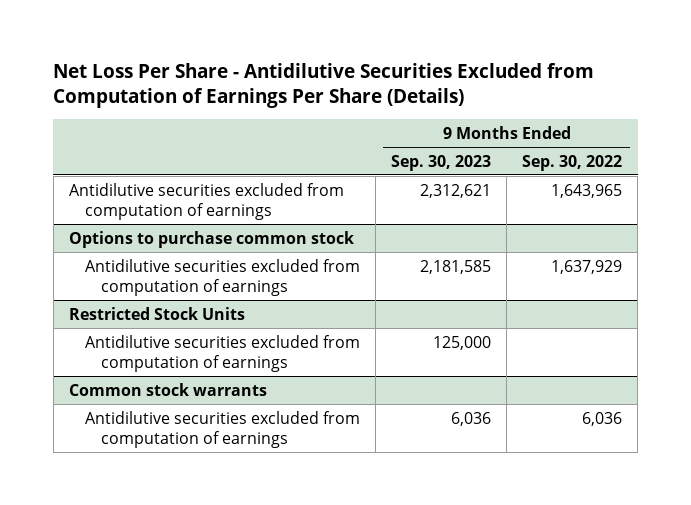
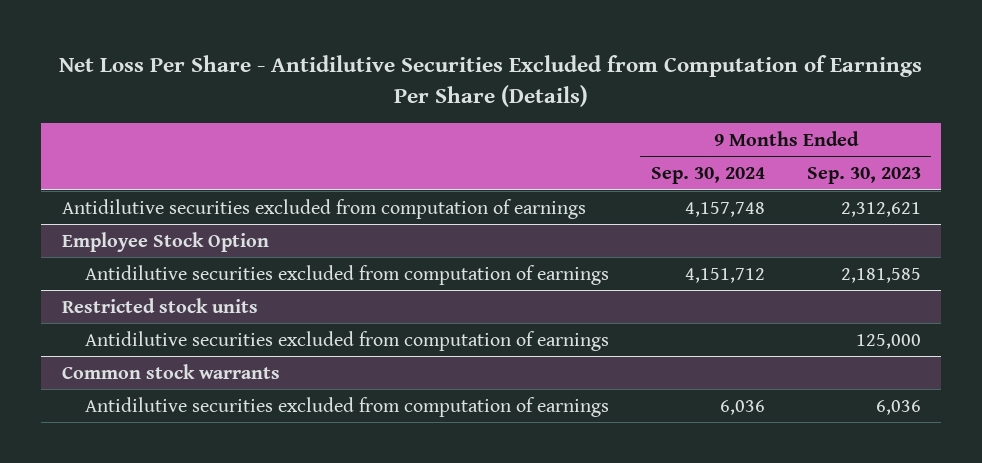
[522,154,623,171] Sep. 30, 2022 -> none
none -> [650,167,765,185] Sep. 30, 2024
[68,230,354,248] Options to purchase common stock -> [61,231,269,252] Employee Stock Option
[68,306,245,320] Restricted Stock Units -> [61,297,258,313] Restricted stock units

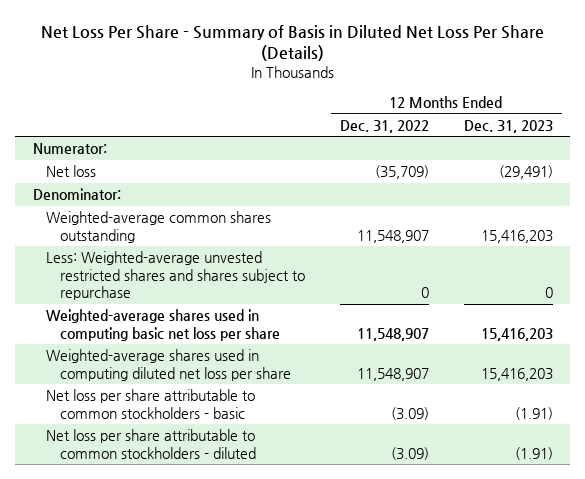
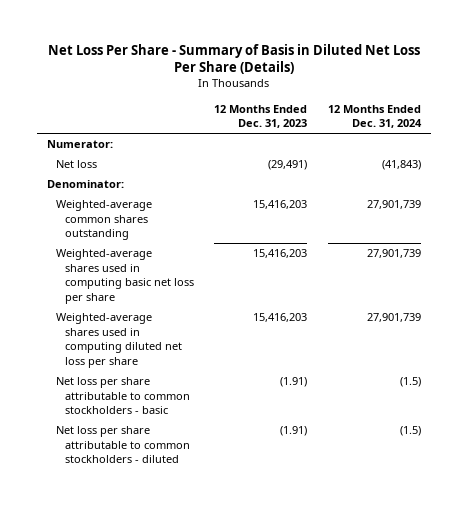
[339,119,429,133] Dec. 31, 2022 -> none
none -> [327,104,422,129] 12 Months Ended Dec. 31, 2024
[46,251,305,301] Less: Weighted-average unvested restricted shares and shares subject to repurchase -> none

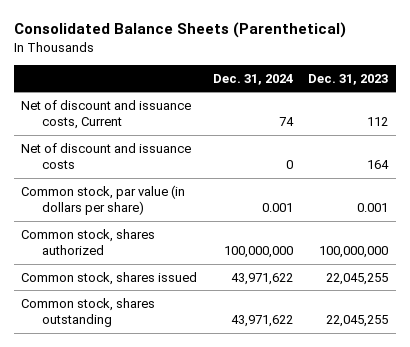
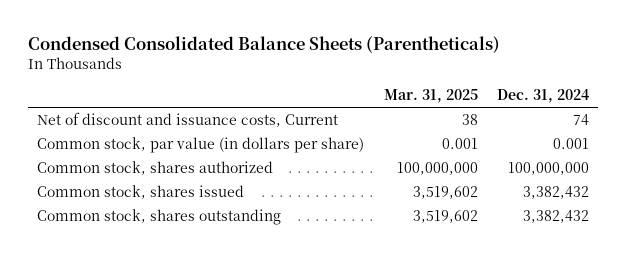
[13,22,346,39] Consolidated Balance Sheets (Parenthetical) -> [27,35,500,53] Condensed Consolidated Balance Sheets (Parentheticals)
[308,74,389,86] Dec. 31, 2023 -> none
none -> [383,89,478,104] Mar. 31, 2025
[21,142,192,170] Net of discount and issuance costs -> none
[230,272,293,285] 43,971,622 -> [522,186,589,200] 3,382,432
[230,315,293,328] 43,971,622 -> [522,210,589,224] 3,382,432

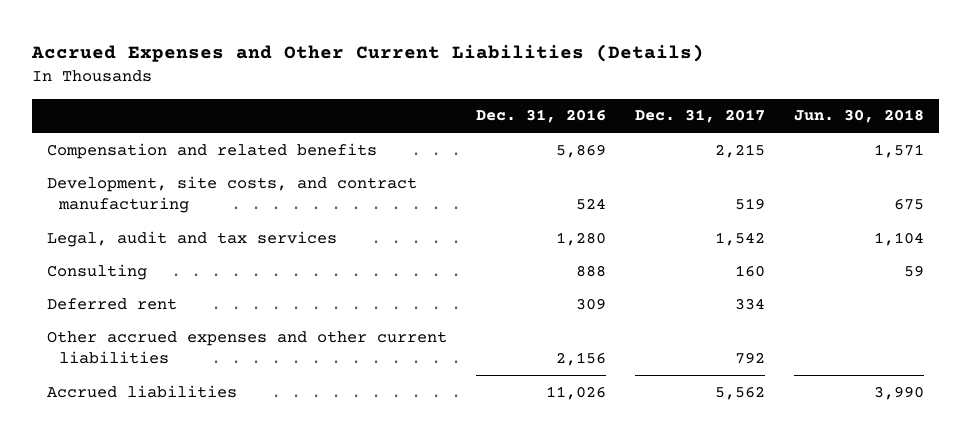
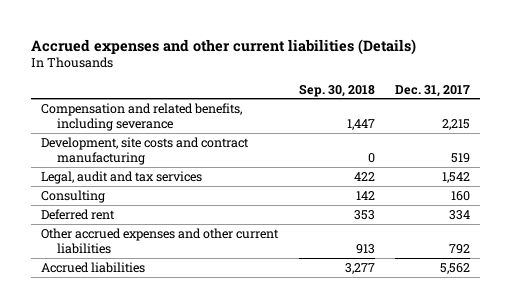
[30,44,704,63] Accrued Expenses and Other Current Liabilities (Details) -> [31,38,417,55] Accrued expenses and other current liabilities (Details)
[475,109,606,124] Dec. 31, 2016 -> none
[794,109,925,124] Jun. 30, 2018 -> none
none -> [298,83,375,97] Sep. 30, 2018
[46,142,377,159] Compensation and related benefits -> [41,102,243,131] Compensation and related benefits, including severance
[46,175,417,214] Development, site costs, and contract manufacturing -> [41,136,250,165] Development, site costs and contract manufacturing

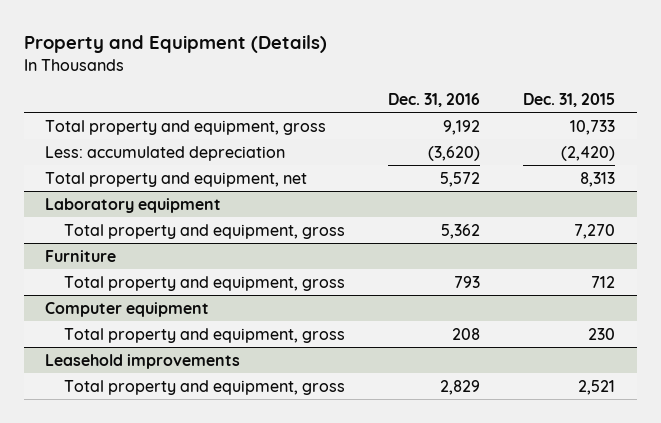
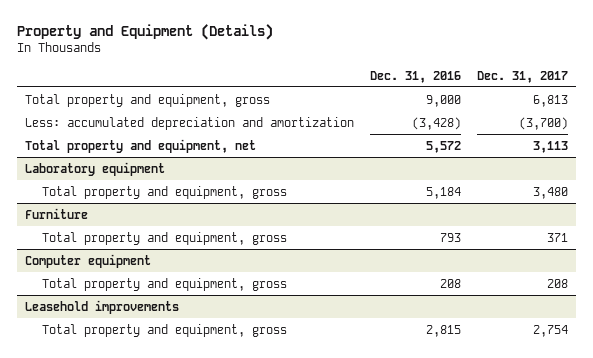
[523,93,616,108] Dec. 31, 2015 -> none
none -> [477,70,569,83] Dec. 31, 2017
[443,119,481,135] 9,192 -> [426,94,462,107] 9,000
[45,145,286,161] Less: accumulated depreciation -> [24,116,354,130] Less: accumulated depreciation and amortization
[428,145,481,161] (3,620) -> [412,116,462,130] (3,428)
[441,223,481,239] 5,362 -> [426,186,462,199] 5,184
[440,379,481,395] 2,829 -> [426,324,462,337] 2,815

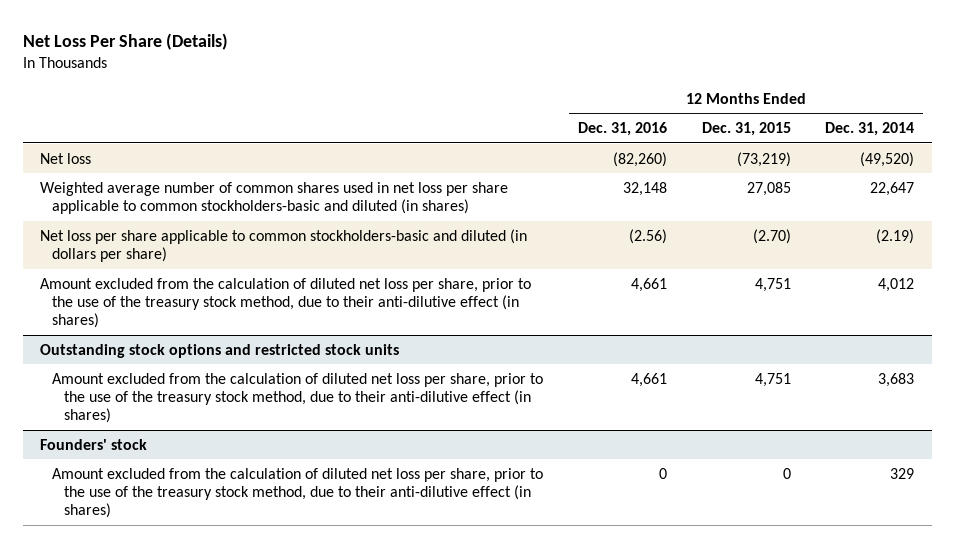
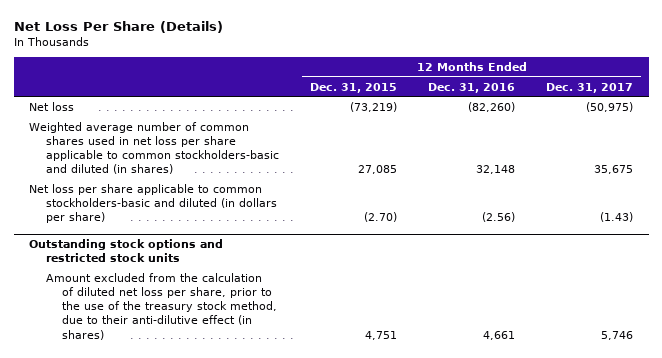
[825,122,915,137] Dec. 31, 2014 -> none
none -> [546,82,634,93] Dec. 31, 2017
[40,277,532,329] Amount excluded from the calculation of diluted net loss per share, prior to the use of the treasury stock method, due to their anti-dilutive effect (in shares) -> none
[40,438,148,450] Founders' stock -> none
[52,467,544,519] Amount excluded from the calculation of diluted net loss per share, prior to the use of the treasury stock method, due to their anti-dilutive effect (in shares) -> none

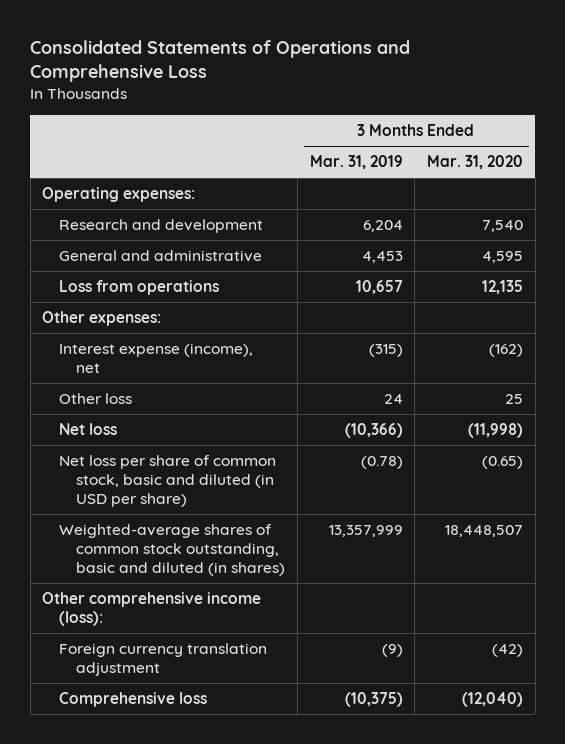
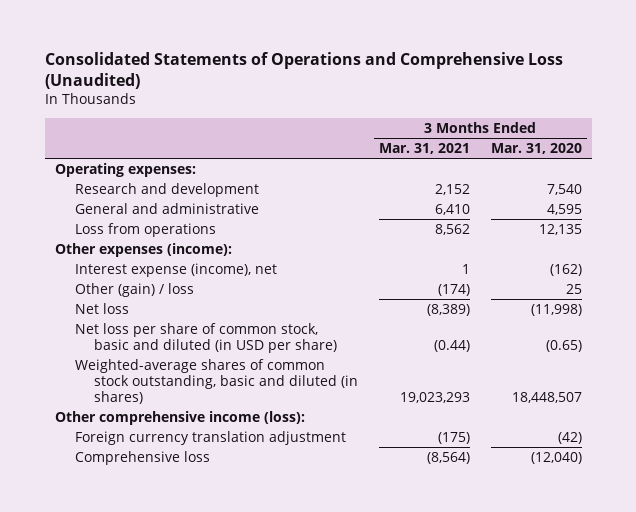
[30,40,411,83] Consolidated Statements of Operations and Comprehensive Loss -> [44,52,563,90] Consolidated Statements of Operations and Comprehensive Loss (Unaudited)
[309,155,403,170] Mar. 31, 2019 -> none
none -> [378,143,470,155] Mar. 31, 2021
[42,311,162,327] Other expenses: -> [54,242,232,257] Other expenses (income):
[59,393,133,405] Other loss -> [74,282,194,297] Other (gain) / loss

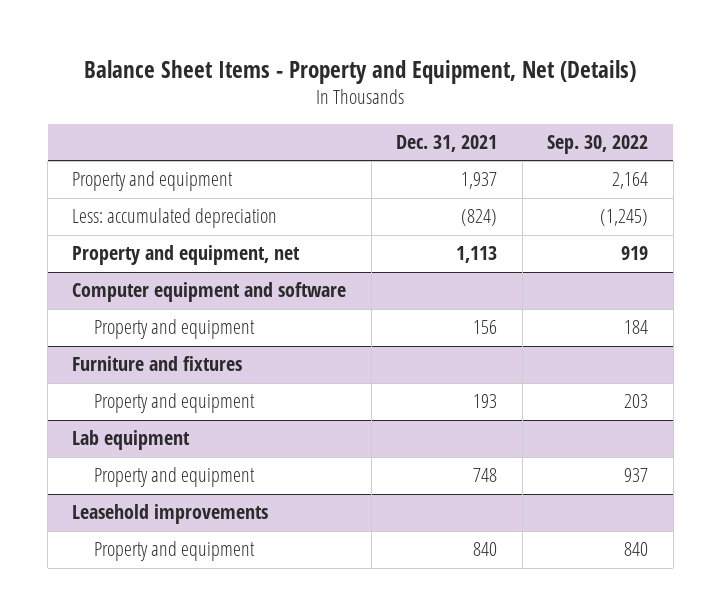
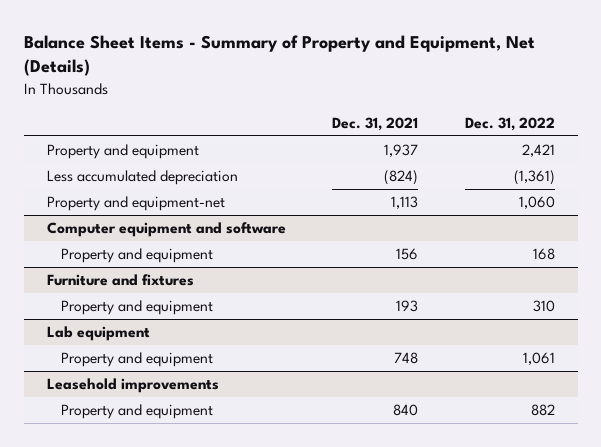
[84,59,637,84] Balance Sheet Items - Property and Equipment, Net (Details) -> [23,35,535,77] Balance Sheet Items - Summary of Property and Equipment, Net (Details)
[547,135,649,155] Sep. 30, 2022 -> none
none -> [464,116,555,131] Dec. 31, 2022
[72,208,278,229] Less: accumulated depreciation -> [46,170,238,186] Less accumulated depreciation
[72,245,301,266] Property and equipment, net -> [46,196,225,212] Property and equipment-net

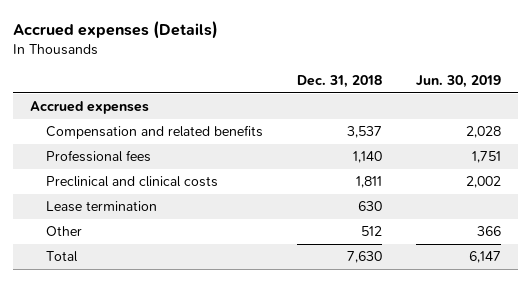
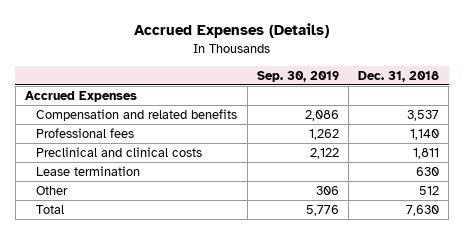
[12,20,218,39] Accrued expenses (Details) -> [134,23,330,39] Accrued Expenses (Details)
[416,75,502,89] Jun. 30, 2019 -> none
none -> [256,70,339,82] Sep. 30, 2019
[29,101,149,115] Accrued expenses -> [24,90,137,102] Accrued Expenses

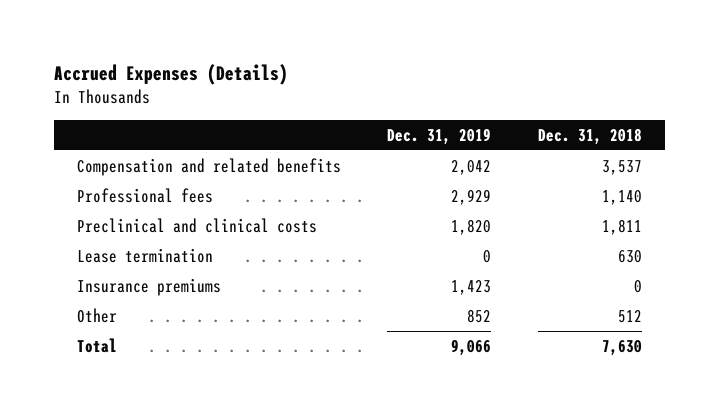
[256,70,339,82] Sep. 30, 2019 -> none
none -> [387,127,492,145] Dec. 31, 2019
[24,90,137,102] Accrued Expenses -> none
none -> [77,277,222,296] Insurance premiums

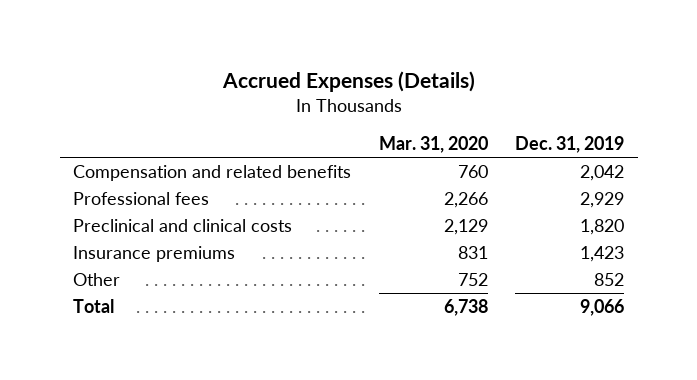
[537,127,642,145] Dec. 31, 2018 -> none
none -> [378,136,488,154] Mar. 31, 2020
[77,247,214,263] Lease termination -> none

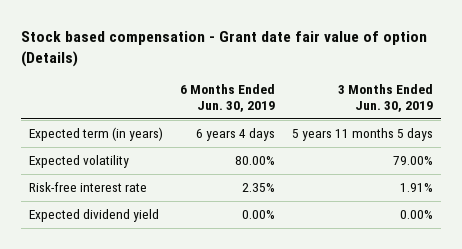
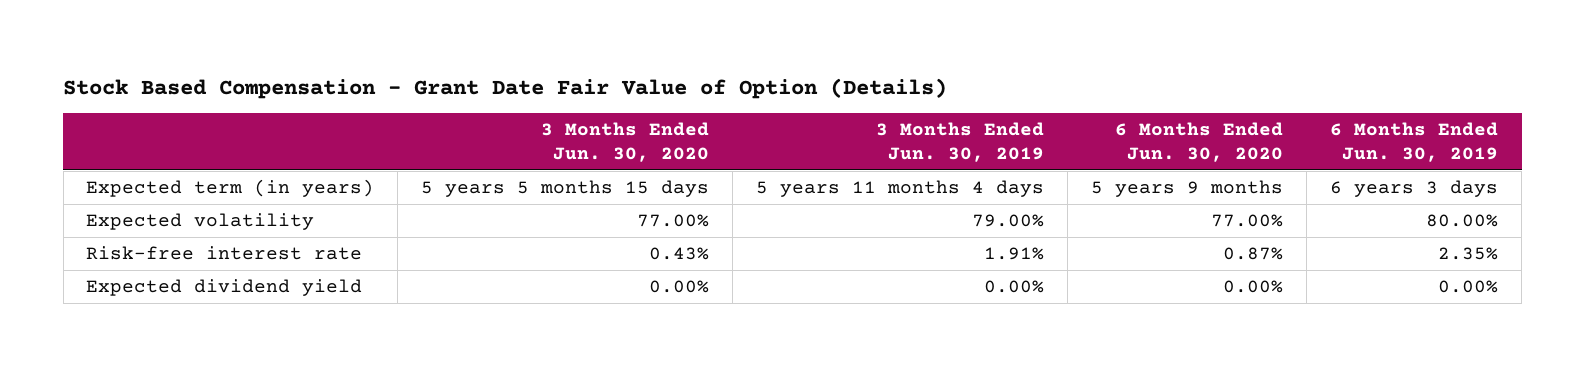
[21,31,428,67] Stock based compensation - Grant date fair value of option (Details) -> [63,77,948,99] Stock Based Compensation - Grant Date Fair Value of Option (Details)
none -> [541,122,710,162] 3 Months Ended Jun. 30, 2020
none -> [1115,122,1284,162] 6 Months Ended Jun. 30, 2020
[195,128,275,142] 6 years 4 days -> [1330,180,1499,198] 6 years 3 days
[291,128,433,142] 5 years 11 months 5 days -> [756,180,1045,198] 5 years 11 months 4 days

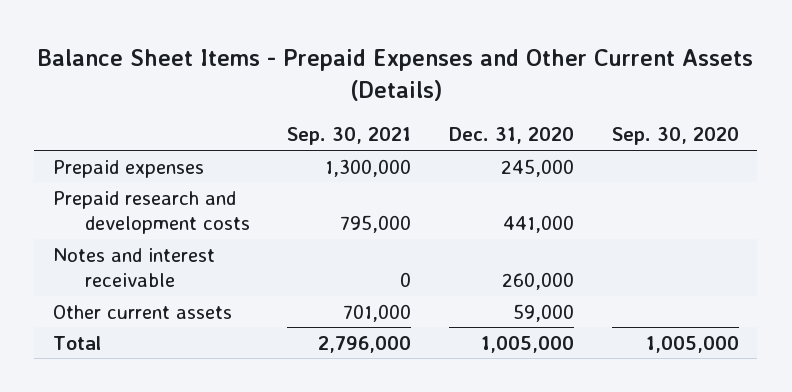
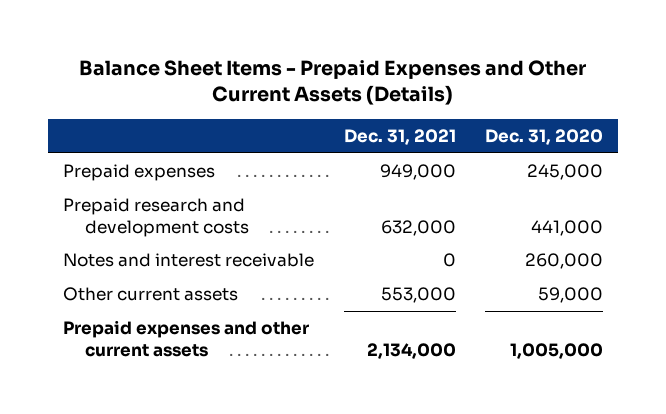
[287,127,412,146] Sep. 30, 2021 -> none
[611,127,739,146] Sep. 30, 2020 -> none
none -> [343,128,456,145] Dec. 31, 2021
[52,335,101,350] Total -> [62,320,309,357] Prepaid expenses and other current assets

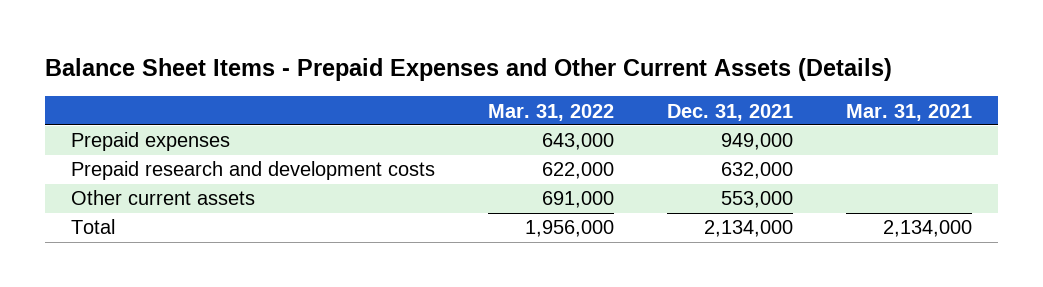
[485,128,604,145] Dec. 31, 2020 -> none
none -> [487,103,614,121] Mar. 31, 2022
none -> [845,103,972,121] Mar. 31, 2021
[62,253,314,268] Notes and interest receivable -> none
[62,320,309,357] Prepaid expenses and other current assets -> [71,219,116,235] Total

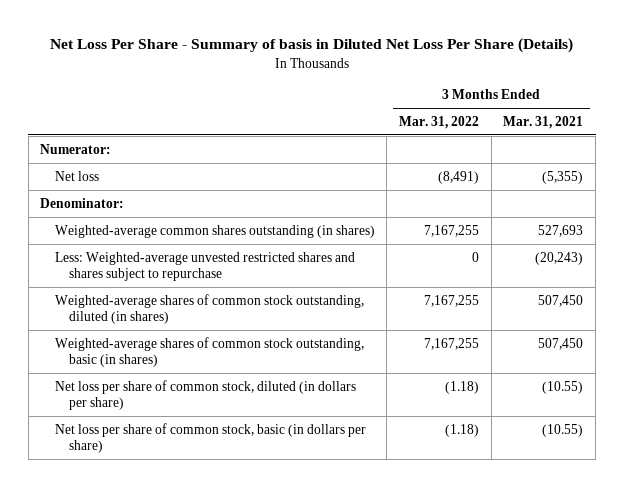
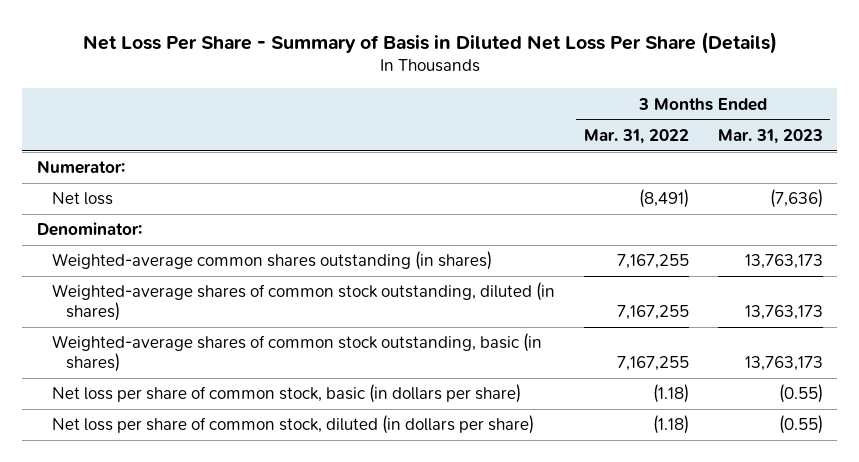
[49,38,573,54] Net Loss Per Share - Summary of basis in Diluted Net Loss Per Share (Details) -> [82,31,777,54] Net Loss Per Share - Summary of Basis in Diluted Net Loss Per Share (Details)
[503,115,584,129] Mar. 31, 2021 -> none
none -> [717,129,823,145] Mar. 31, 2023
[54,251,355,281] Less: Weighted-average unvested restricted shares and shares subject to repurchase -> none
[54,379,356,410] Net loss per share of common stock, diluted (in dollars per share) -> [51,415,534,435] Net loss per share of common stock, diluted (in dollars per share)

